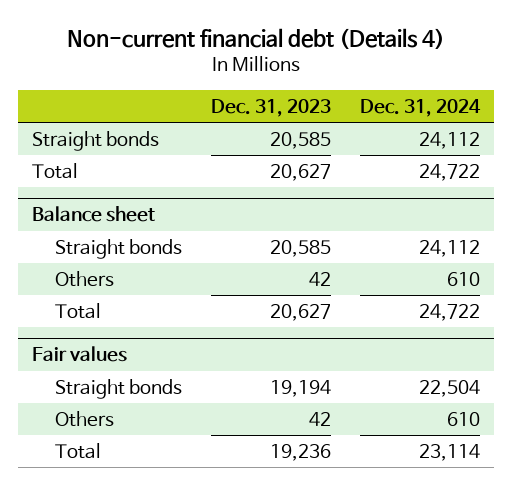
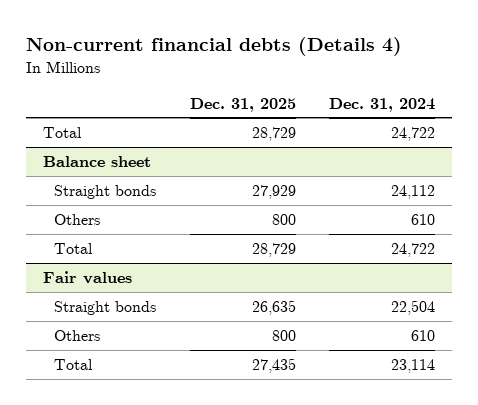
[66,28,445,50] Non-current financial debt (Details 4) -> [25,36,402,56] Non-current financial debts (Details 4)
[210,98,331,117] Dec. 31, 2023 -> none
none -> [189,97,296,112] Dec. 31, 2025
[32,130,160,151] Straight bonds -> none

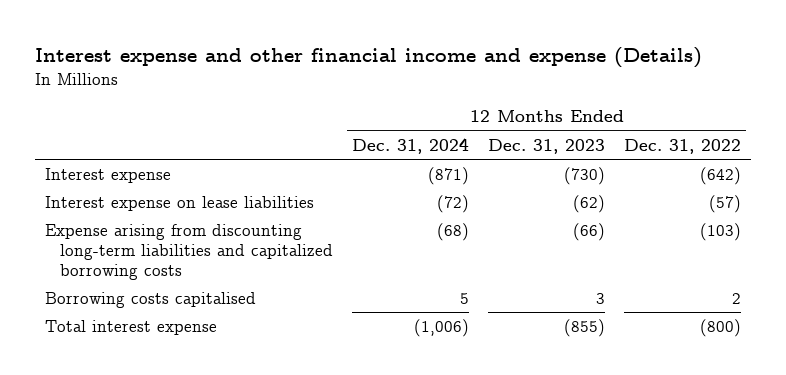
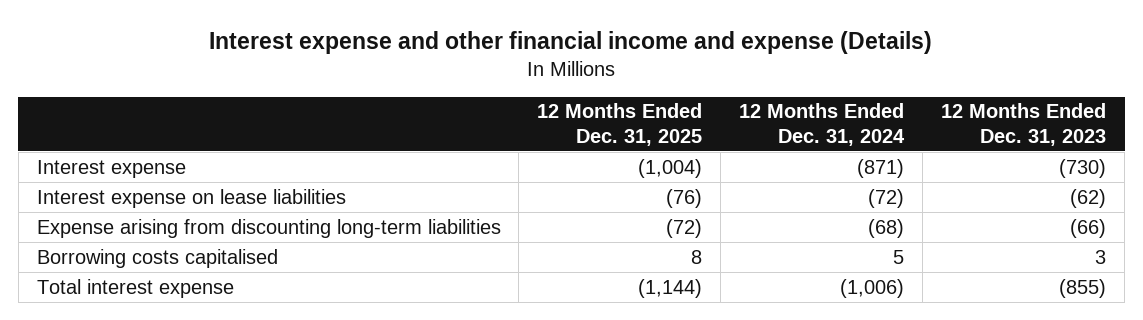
[624,138,742,154] Dec. 31, 2022 -> none
none -> [537,103,703,146] 12 Months Ended Dec. 31, 2025
[44,224,334,280] Expense arising from discounting long-term liabilities and capitalized borrowing costs -> [36,218,501,238] Expense arising from discounting long-term liabilities

